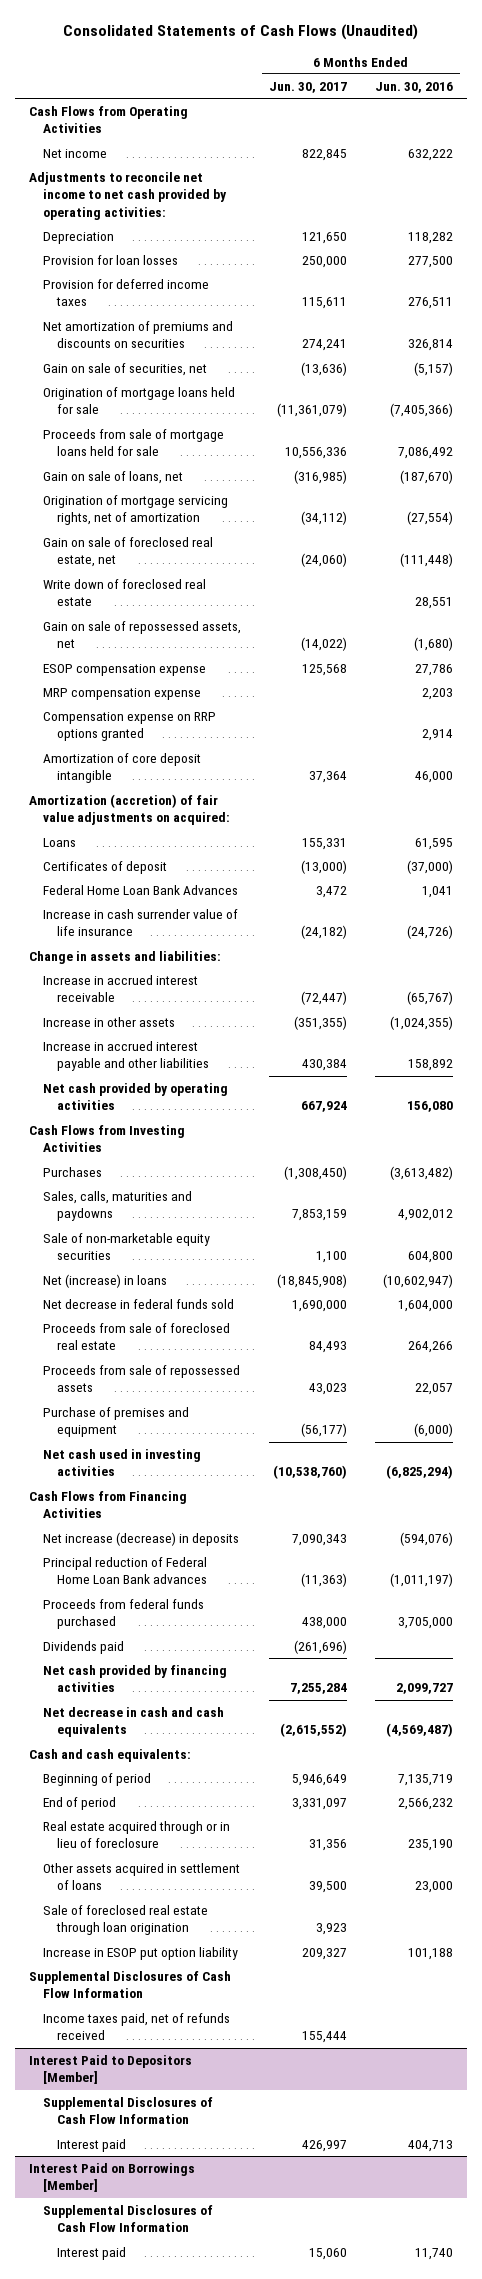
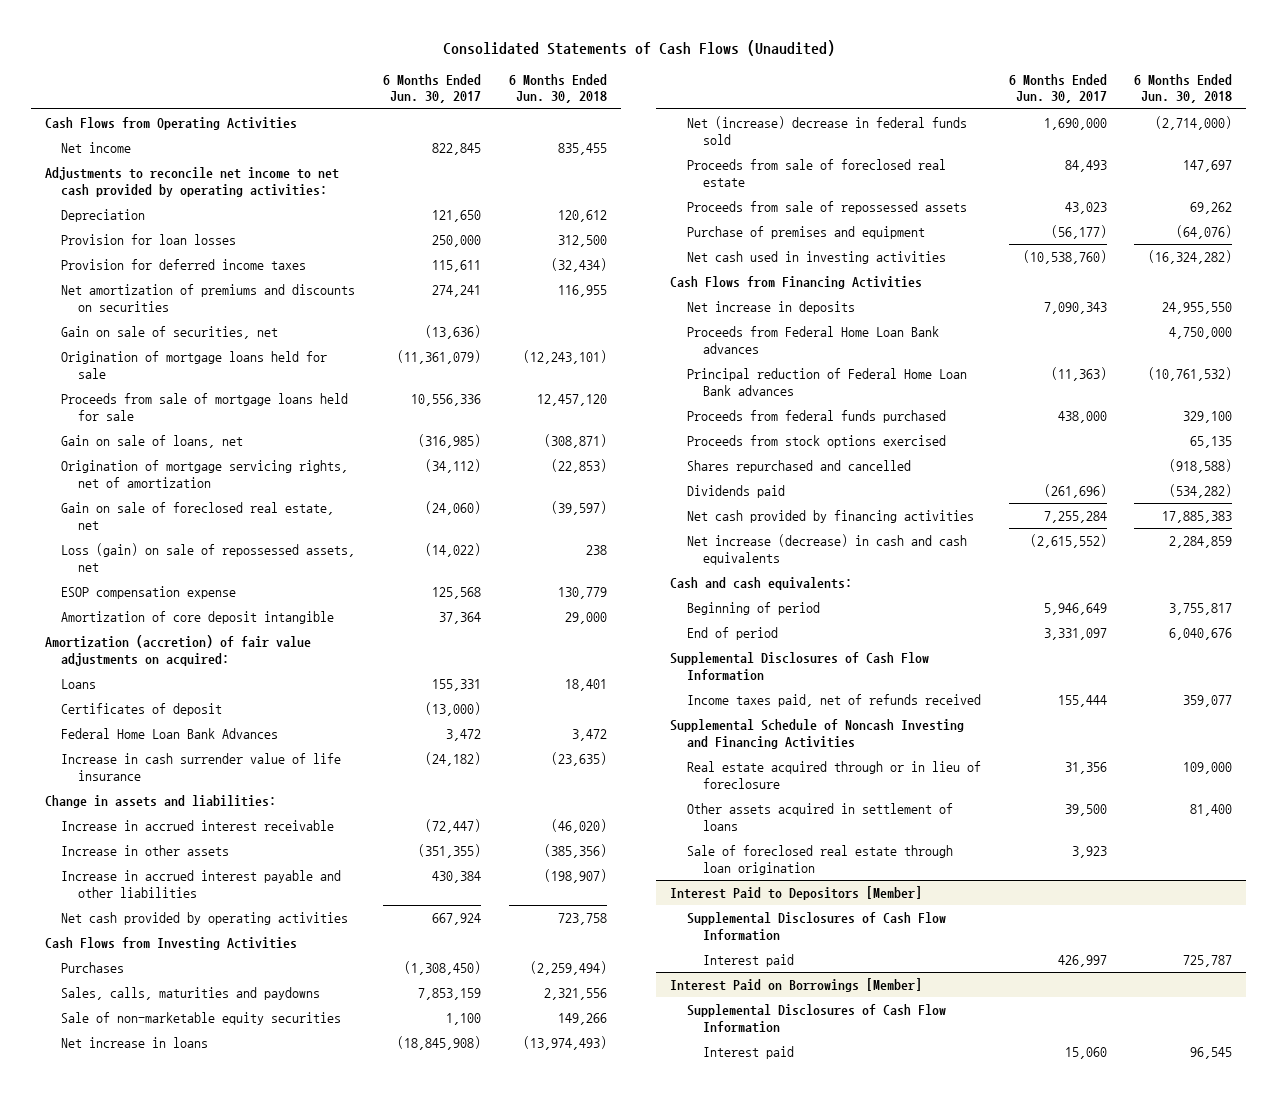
[374,81,453,93] Jun. 30, 2016 -> none
none -> [509,73,608,104] 6 Months Ended Jun. 30, 2018
[42,578,206,607] Write down of foreclosed real estate -> none
[42,620,241,649] Gain on sale of repossessed assets, net -> [61,543,356,572] Loss (gain) on sale of repossessed assets, net
[42,687,201,700] MRP compensation expense -> none
[42,711,216,742] Compensation expense on RRP options granted -> none
[42,1273,167,1288] Net (increase) in loans -> [61,1037,209,1049] Net increase in loans
[42,1298,234,1309] Net decrease in federal funds sold -> [686,116,967,145] Net (increase) decrease in federal funds sold
[42,1531,239,1546] Net increase (decrease) in deposits -> [686,301,855,315] Net increase in deposits
none -> [686,326,939,354] Proceeds from Federal Home Loan Bank advances
none -> [686,435,946,449] Proceeds from stock options exercised
none -> [686,460,911,474] Shares repurchased and cancelled
[42,1706,224,1738] Net decrease in cash and cash equivalents -> [686,534,967,565] Net increase (decrease) in cash and cash equivalents
[28,1970,231,1999] Supplemental Disclosures of Cash Flow Information -> [670,652,930,681] Supplemental Disclosures of Cash Flow Information
[42,2012,230,2041] Income taxes paid, net of refunds received -> [686,694,981,708] Income taxes paid, net of refunds received
none -> [670,719,965,749] Supplemental Schedule of Noncash Investing and Financing Activities
[42,1946,238,1960] Increase in ESOP put option liability -> none

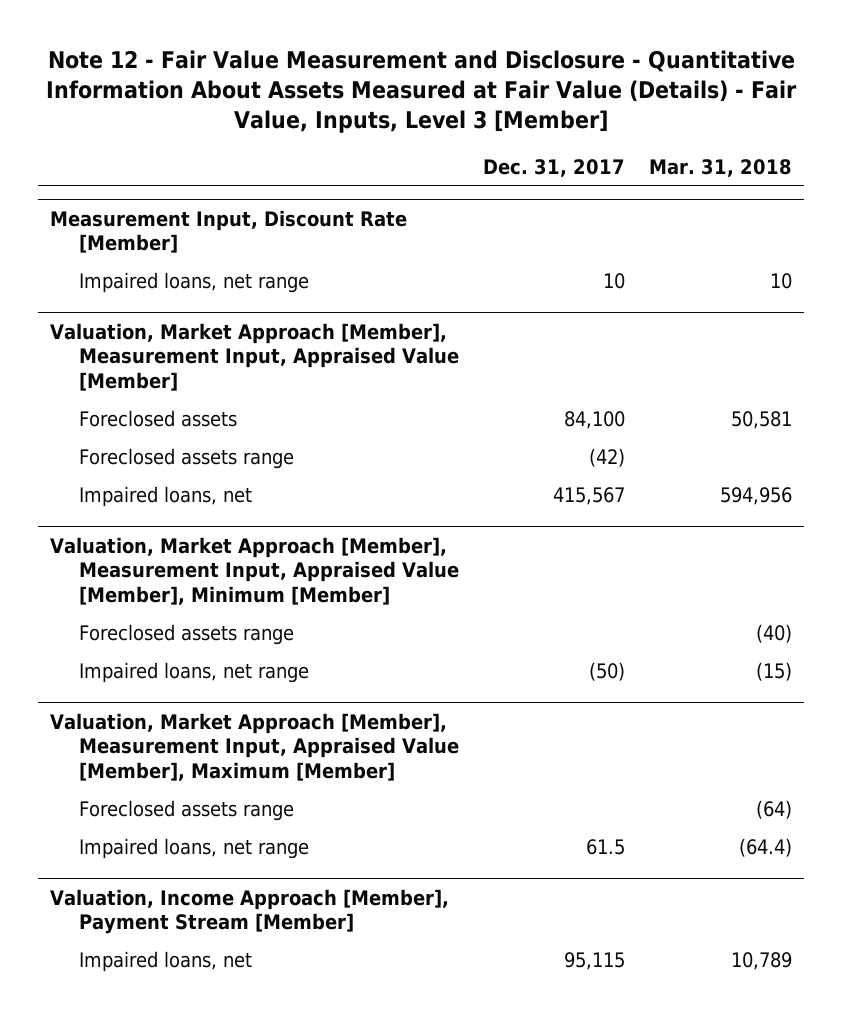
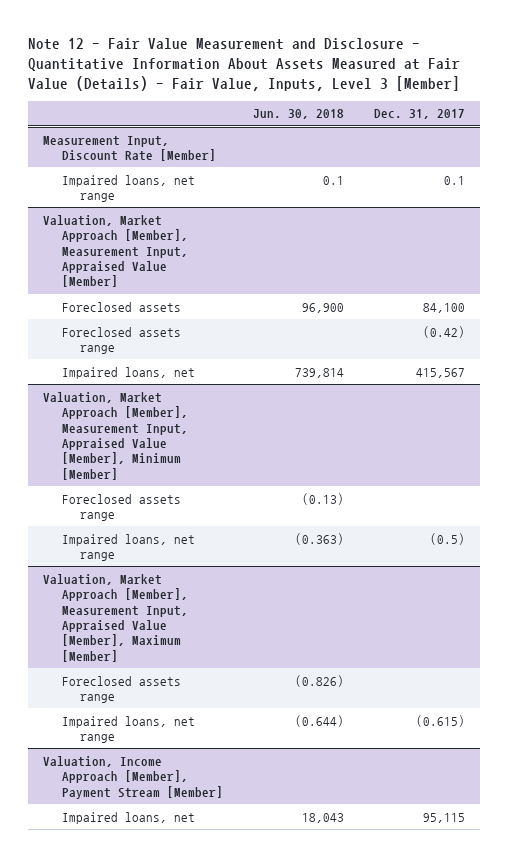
[649,158,793,177] Mar. 31, 2018 -> none
none -> [253,109,345,120] Jun. 30, 2018
[603,273,626,290] 10 -> [444,175,466,185] 0.1
[589,448,626,468] (42) -> [423,325,466,338] (0.42)
[589,662,626,682] (50) -> [430,532,466,545] (0.5)
[586,839,626,856] 61.5 -> [416,714,466,727] (0.615)

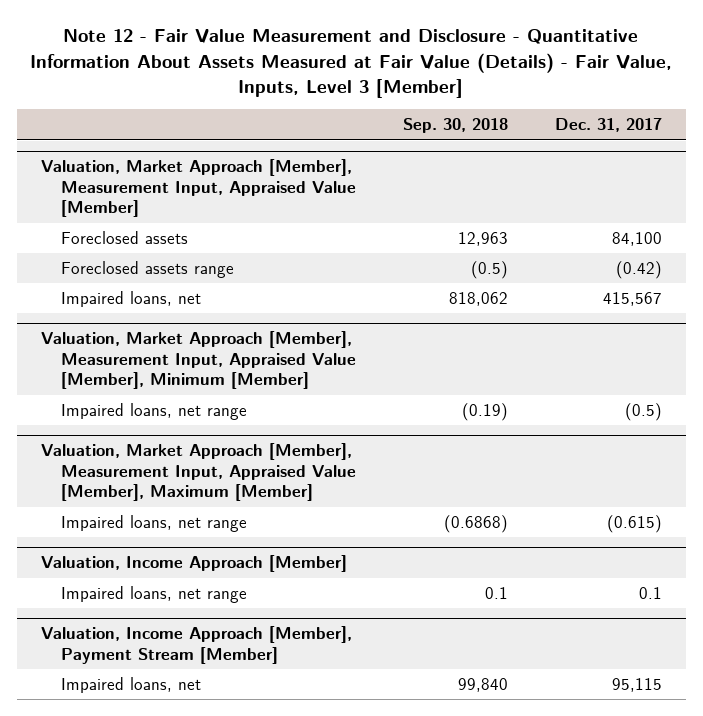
[253,109,345,120] Jun. 30, 2018 -> none
none -> [402,118,508,134] Sep. 30, 2018
[43,135,216,162] Measurement Input, Discount Rate [Member] -> none
[61,174,195,203] Impaired loans, net range -> none
[61,493,181,522] Foreclosed assets range -> none
[61,675,181,704] Foreclosed assets range -> none
none -> [40,555,347,573] Valuation, Income Approach [Member]
none -> [60,585,247,603] Impaired loans, net range

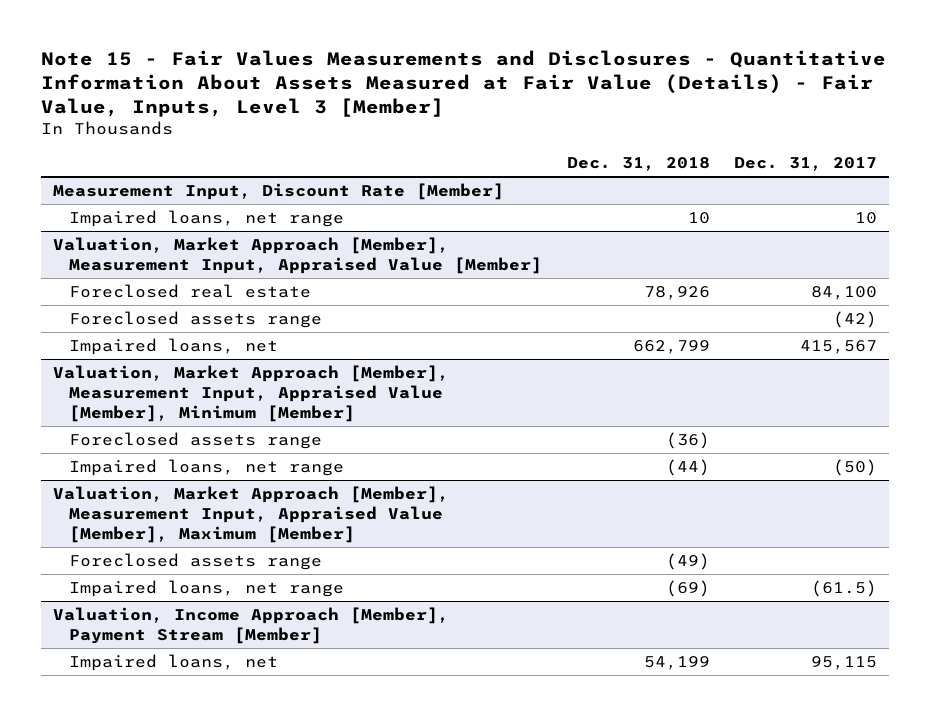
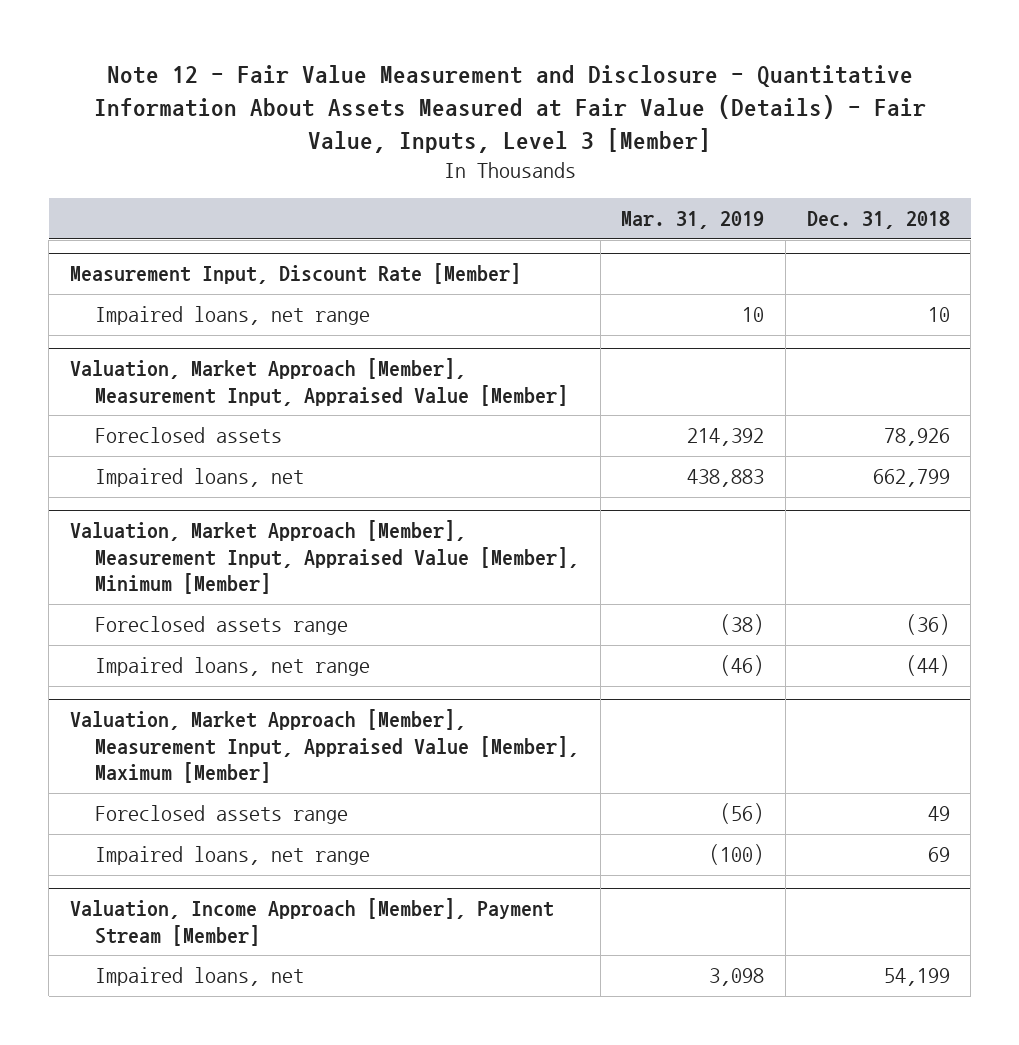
[41,50,887,118] Note 15 - Fair Values Measurements and Disclosures - Quantitative Information About Assets Measured at Fair Value (Details) - Fair Value, Inputs, Level 3 [Member] -> [93,64,926,154] Note 12 - Fair Value Measurement and Disclosure - Quantitative Information About Assets Measured at Fair Value (Details) - Fair Value, Inputs, Level 3 [Member]
[733,157,877,172] Dec. 31, 2017 -> none
none -> [621,211,765,230] Mar. 31, 2019
[69,310,323,328] Foreclosed assets range -> none
[69,283,312,298] Foreclosed real estate -> [95,427,283,444] Foreclosed assets
[665,552,710,570] (49) -> [927,806,950,822] 49
[665,579,710,597] (69) -> [927,847,950,863] 69

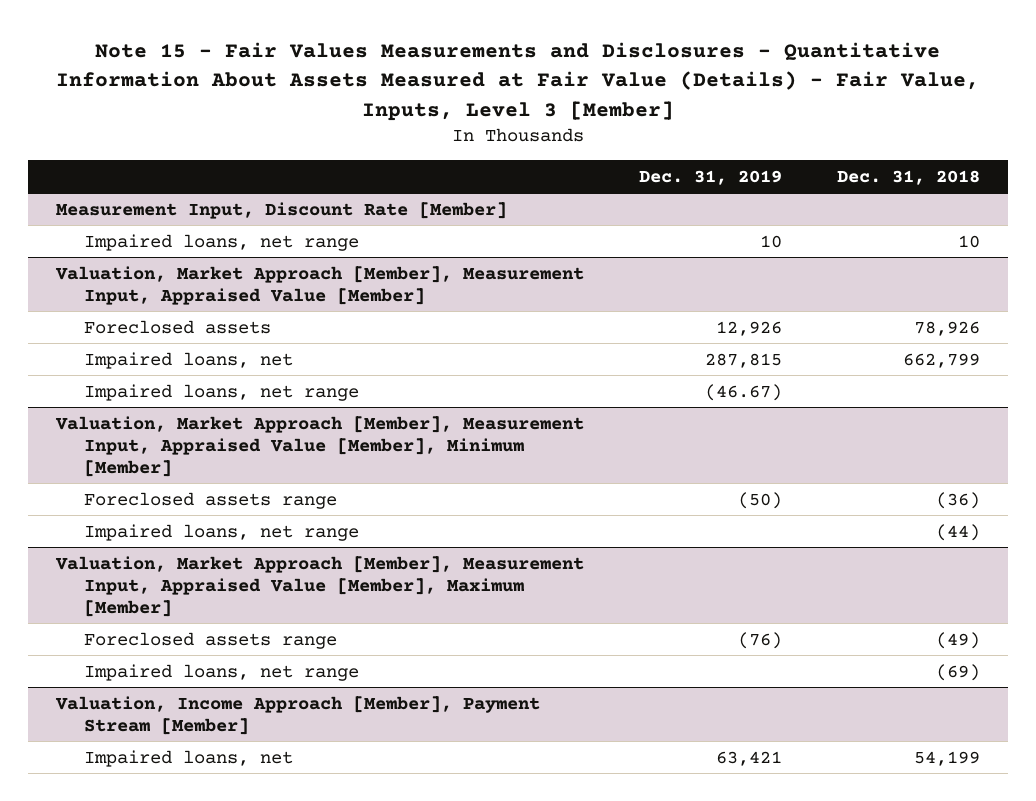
[93,64,926,154] Note 12 - Fair Value Measurement and Disclosure - Quantitative Information About Assets Measured at Fair Value (Details) - Fair Value, Inputs, Level 3 [Member] -> [56,42,980,121] Note 15 - Fair Values Measurements and Disclosures - Quantitative Information About Assets Measured at Fair Value (Details) - Fair Value, Inputs, Level 3 [Member]
[621,211,765,230] Mar. 31, 2019 -> none
none -> [639,169,783,185] Dec. 31, 2019
none -> [83,383,359,401] Impaired loans, net range
[927,806,950,822] 49 -> [936,631,981,649] (49)
[927,847,950,863] 69 -> [936,663,981,681] (69)

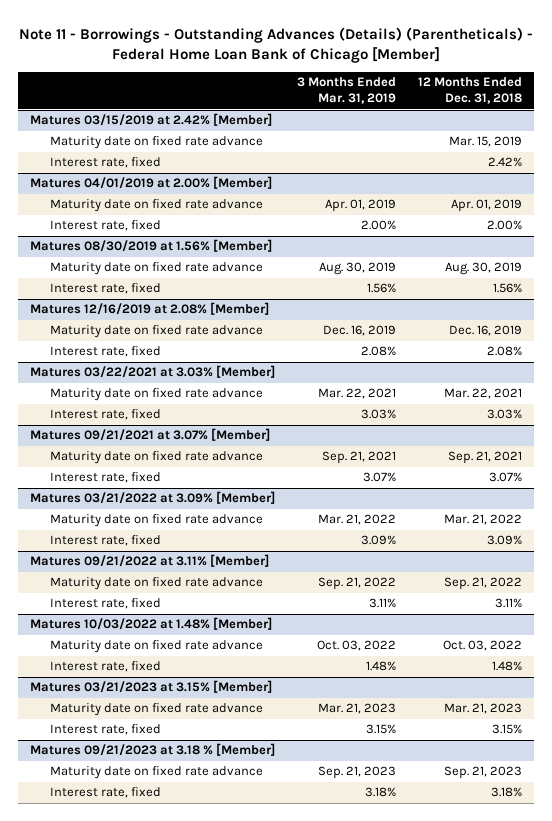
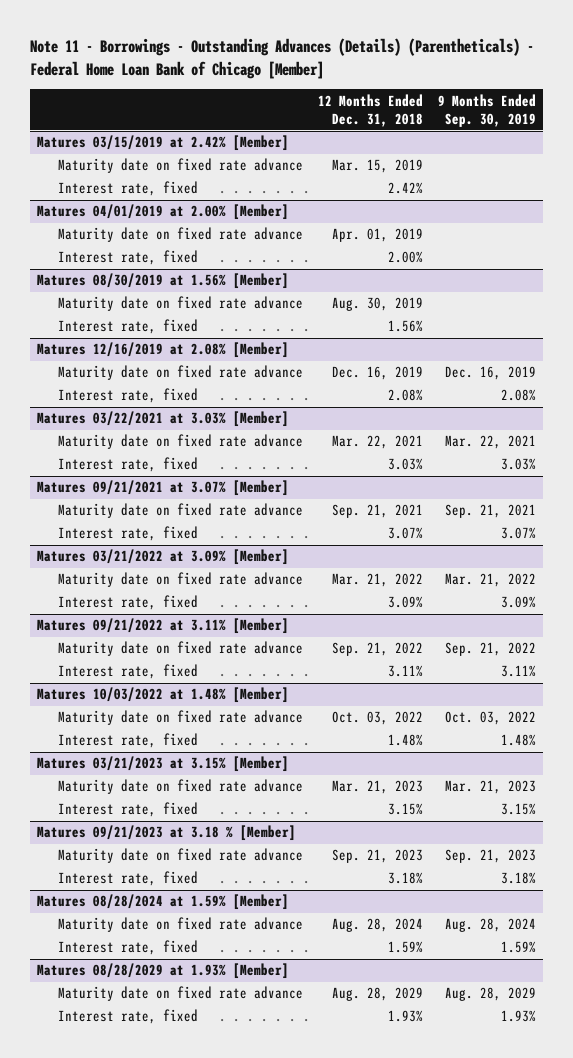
[296,77,396,105] 3 Months Ended Mar. 31, 2019 -> none
none -> [437,93,536,127] 9 Months Ended Sep. 30, 2019
none -> [37,894,290,911] Matures 08/28/2024 at 1.59% [Member]
none -> [57,917,303,933] Maturity date on fixed rate advance
none -> [57,940,198,956] Interest rate, fixed
none -> [37,963,290,980] Matures 08/28/2029 at 1.93% [Member]
none -> [57,986,303,1002] Maturity date on fixed rate advance
none -> [57,1009,198,1025] Interest rate, fixed

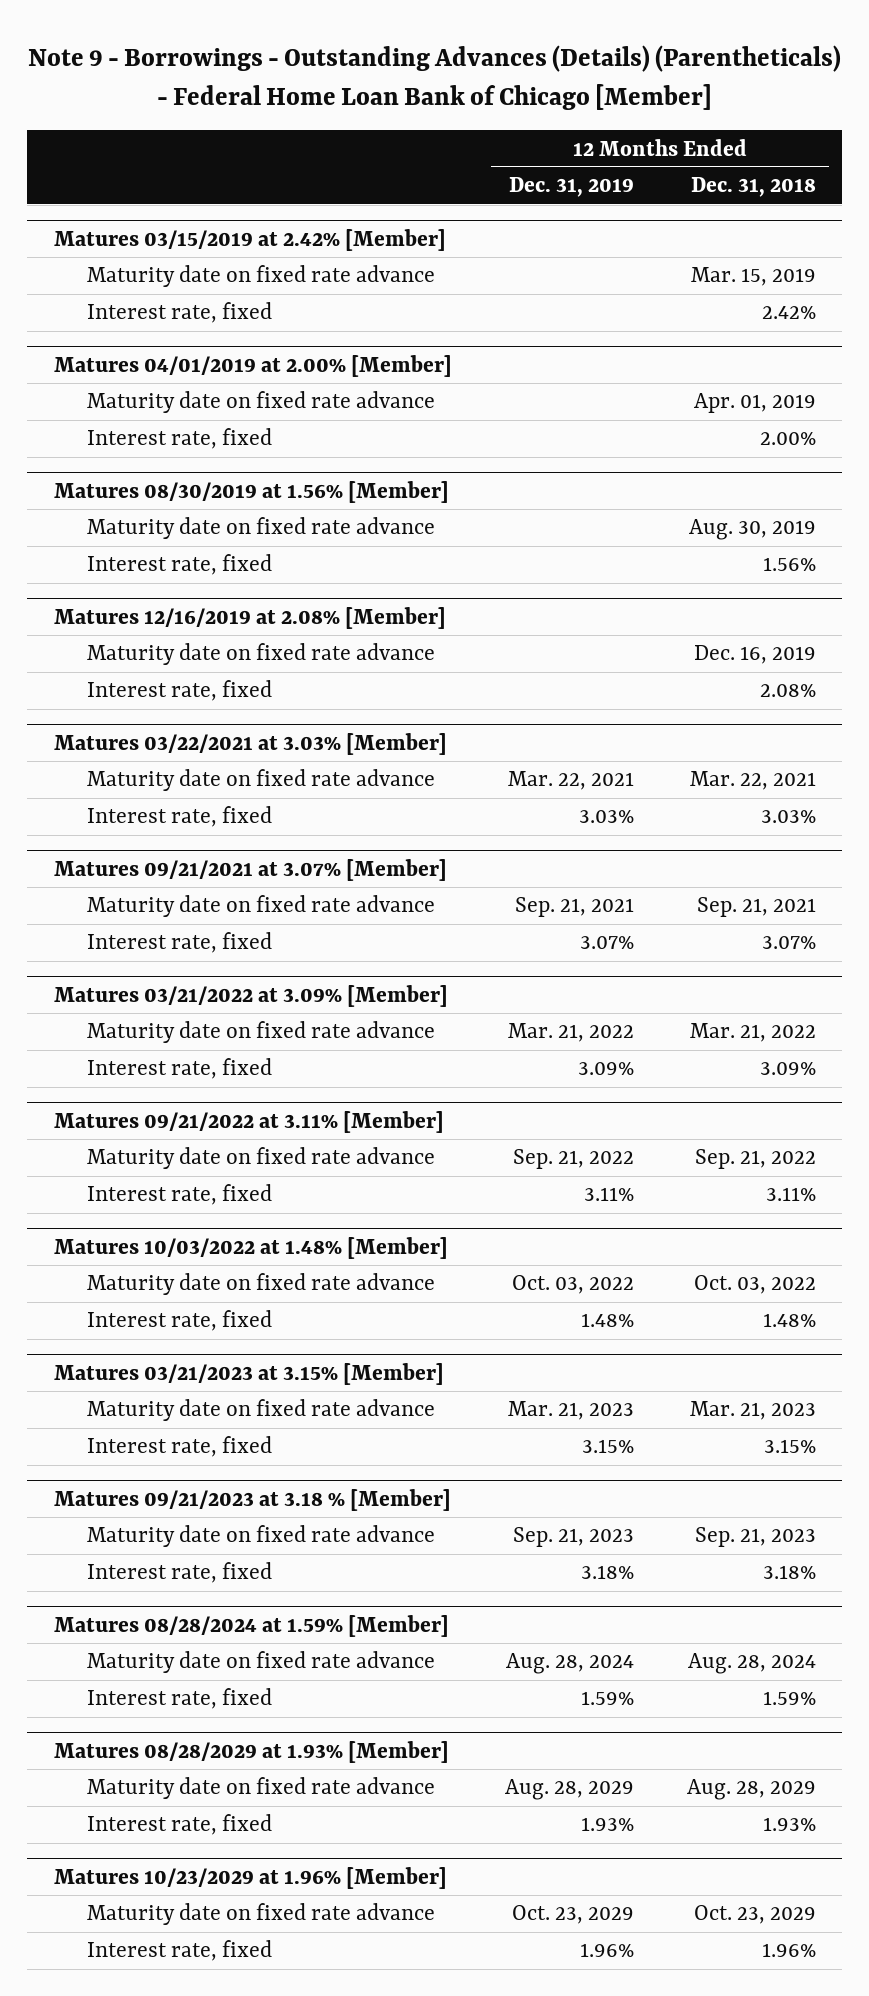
[29,38,534,79] Note 11 - Borrowings - Outstanding Advances (Details) (Parentheticals) - Federal Home Loan Bank of Chicago [Member] -> [27,45,841,111] Note 9 - Borrowings - Outstanding Advances (Details) (Parentheticals) - Federal Home Loan Bank of Chicago [Member]
[437,93,536,127] 9 Months Ended Sep. 30, 2019 -> none
none -> [508,177,634,198] Dec. 31, 2019
none -> [53,1866,447,1889] Matures 10/23/2029 at 1.96% [Member]
none -> [86,1903,435,1926] Maturity date on fixed rate advance
none -> [86,1940,272,1962] Interest rate, fixed

